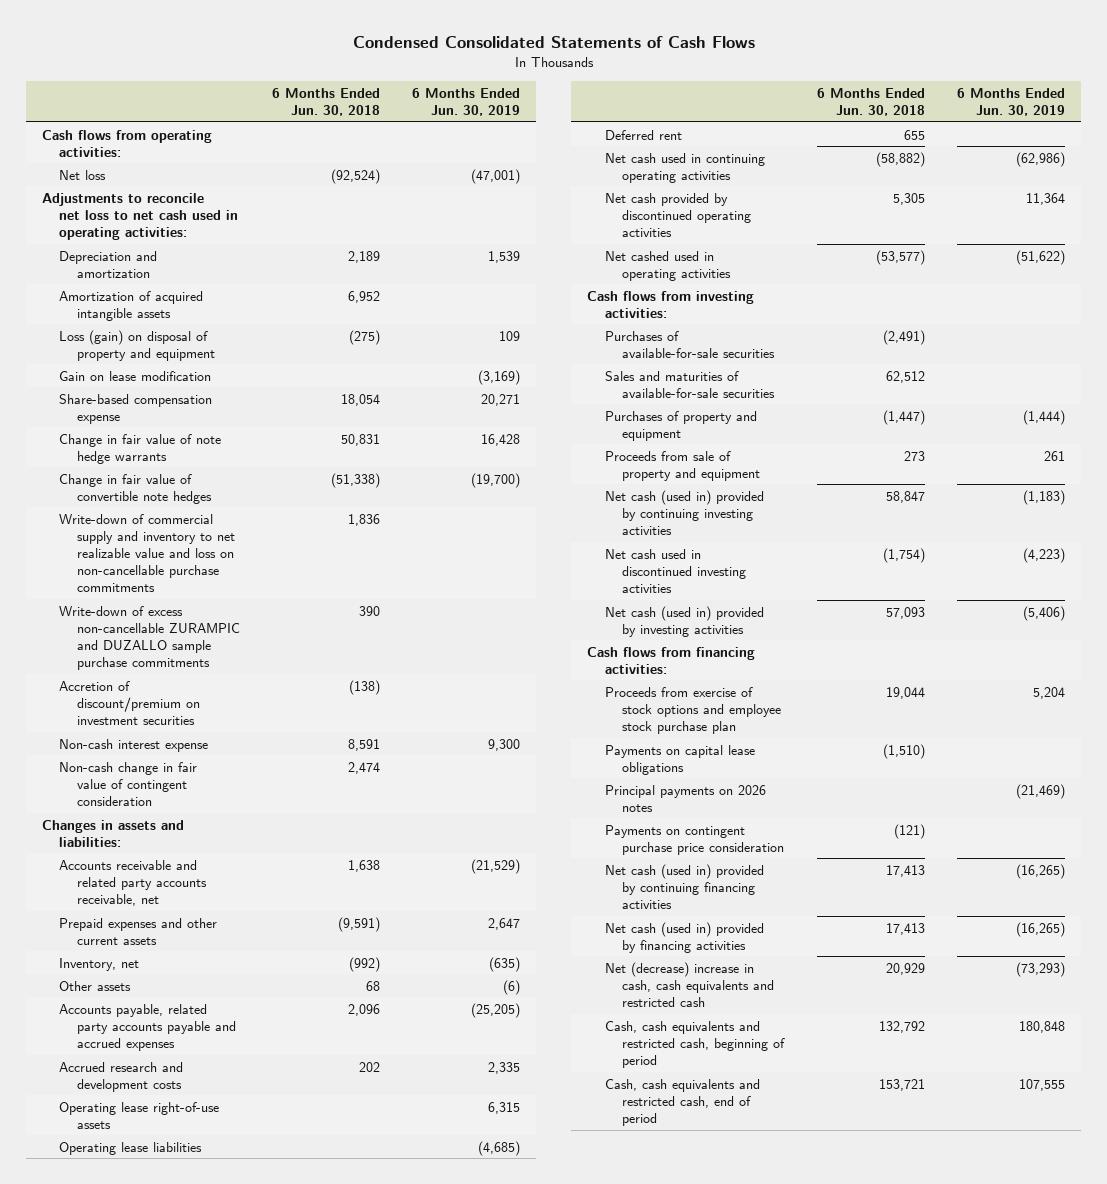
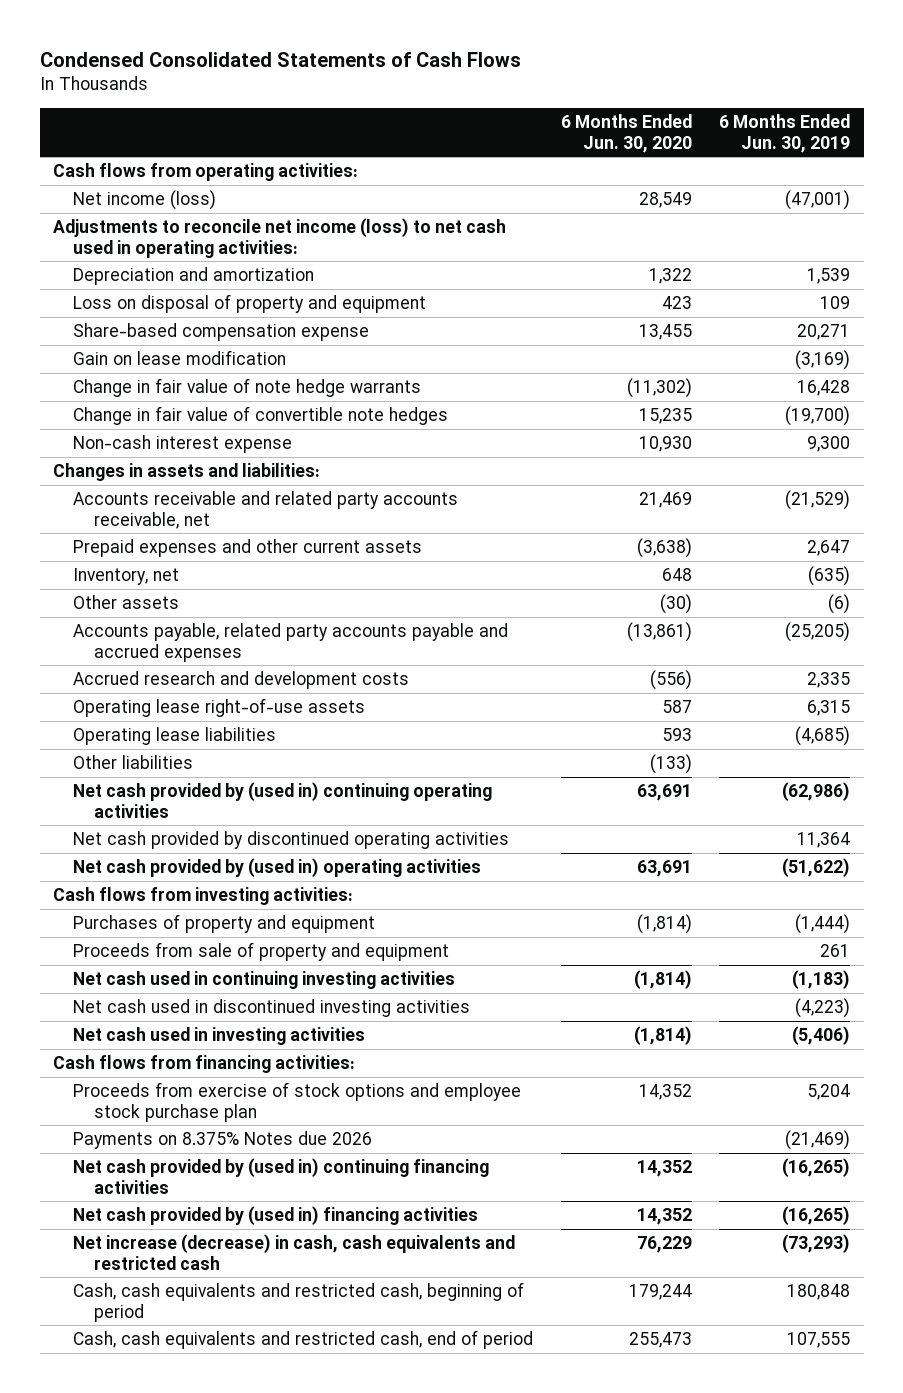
[271,87,380,117] 6 Months Ended Jun. 30, 2018 -> none
none -> [560,114,692,153] 6 Months Ended Jun. 30, 2020
[59,169,107,180] Net loss -> [73,190,217,211] Net income (loss)
[41,192,239,240] Adjustments to reconcile net loss to net cash used in operating activities: -> [53,218,507,258] Adjustments to reconcile net income (loss) to net cash used in operating activities:
[59,290,204,321] Amortization of acquired intangible assets -> none
[59,329,215,361] Loss (gain) on disposal of property and equipment -> [73,294,427,314] Loss on disposal of property and equipment
[59,370,212,381] Gain on lease modification -> [73,350,287,366] Gain on lease modification
[59,513,235,593] Write-down of commercial supply and inventory to net realizable value and loss on non-cancellable purchase commitments -> none
[59,605,240,671] Write-down of excess non-cancellable ZURAMPIC and DUZALLO sample purchase commitments -> none
[59,680,200,725] Accretion of discount/premium on investment securities -> none
[59,761,198,806] Non-cash change in fair value of contingent consideration -> none
[604,129,682,140] Deferred rent -> none
none -> [73,755,194,770] Other liabilities
[604,152,765,183] Net cash used in continuing operating activities -> [73,782,493,818] Net cash provided by (used in) continuing operating activities
[604,250,732,281] Net cashed used in operating activities -> [73,858,482,878] Net cash provided by (used in) operating activities
[604,330,776,358] Purchases of available-for-sale securities -> none
[604,370,776,398] Sales and maturities of available-for-sale securities -> none
[604,489,764,535] Net cash (used in) provided by continuing investing activities -> [73,971,456,990] Net cash used in continuing investing activities
[604,605,764,637] Net cash (used in) provided by investing activities -> [73,1027,366,1046] Net cash used in investing activities
[604,744,755,775] Payments on capital lease obligations -> none
[604,824,785,855] Payments on contingent purchase price consideration -> none
[604,784,766,812] Principal payments on 2026 notes -> [73,1131,373,1150] Payments on 8.375% Notes due 2026
[604,863,764,909] Net cash (used in) provided by continuing financing activities -> [73,1158,490,1194] Net cash provided by (used in) continuing financing activities
[604,921,764,953] Net cash (used in) provided by financing activities -> [73,1206,479,1226] Net cash provided by (used in) financing activities
[604,961,775,1007] Net (decrease) increase in cash, cash equivalents and restricted cash -> [73,1234,516,1270] Net increase (decrease) in cash, cash equivalents and restricted cash

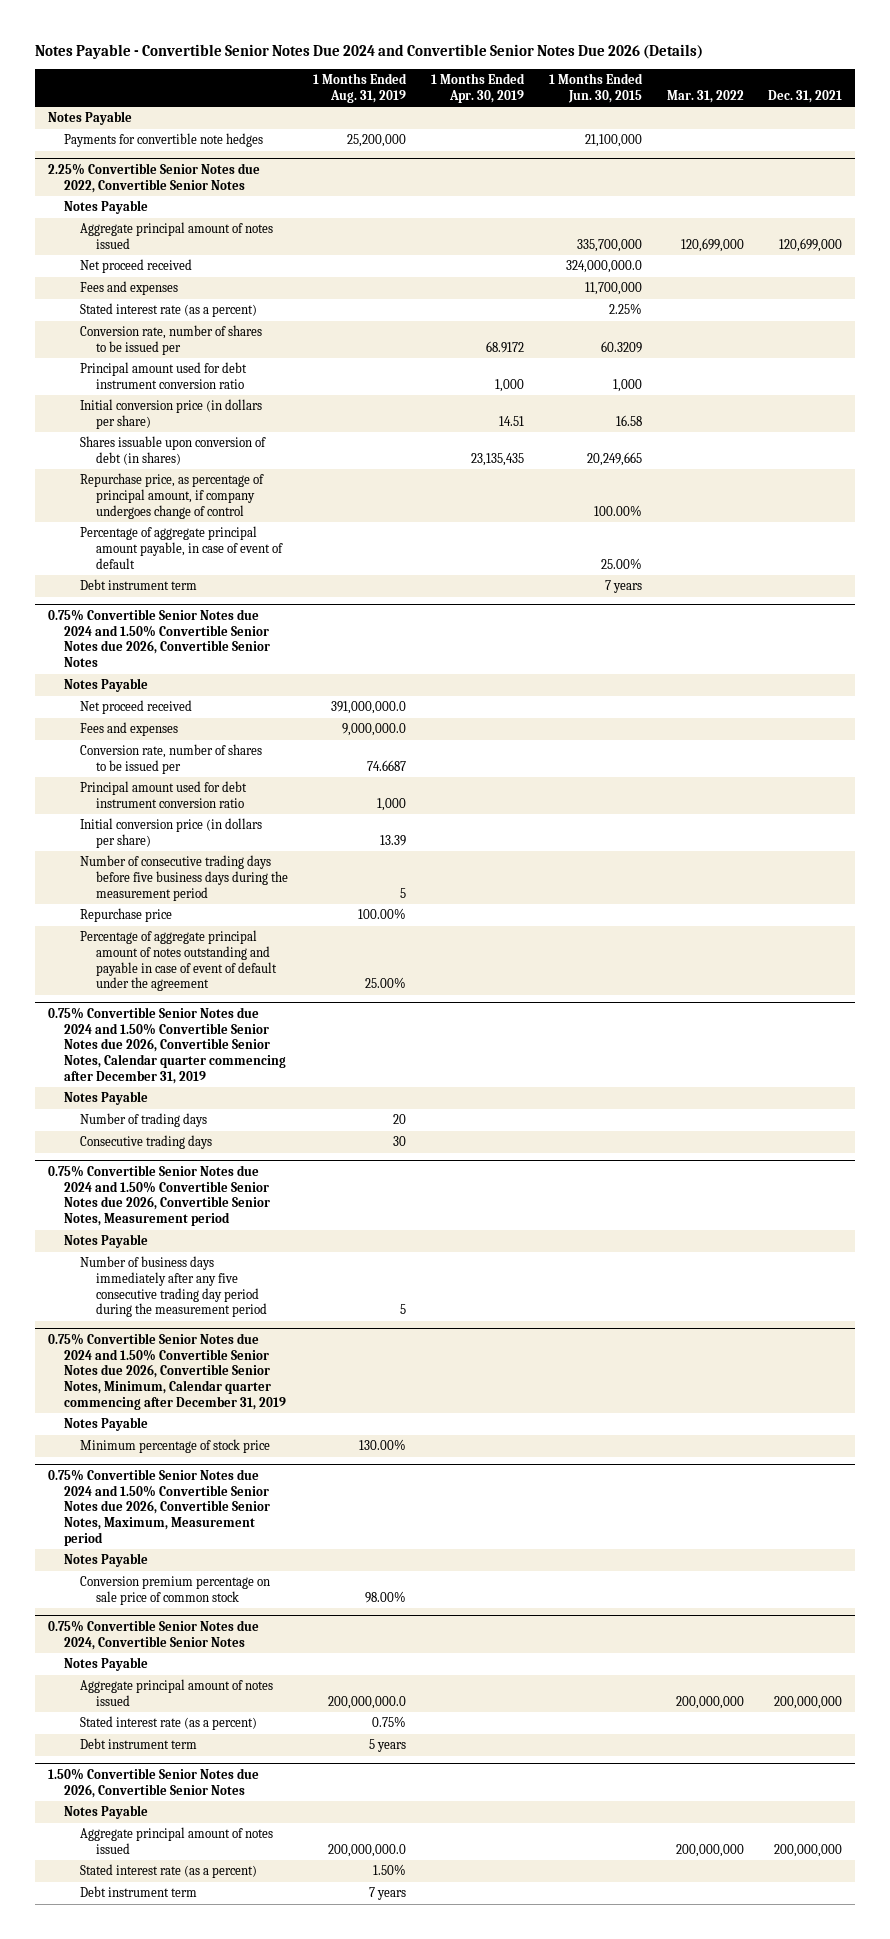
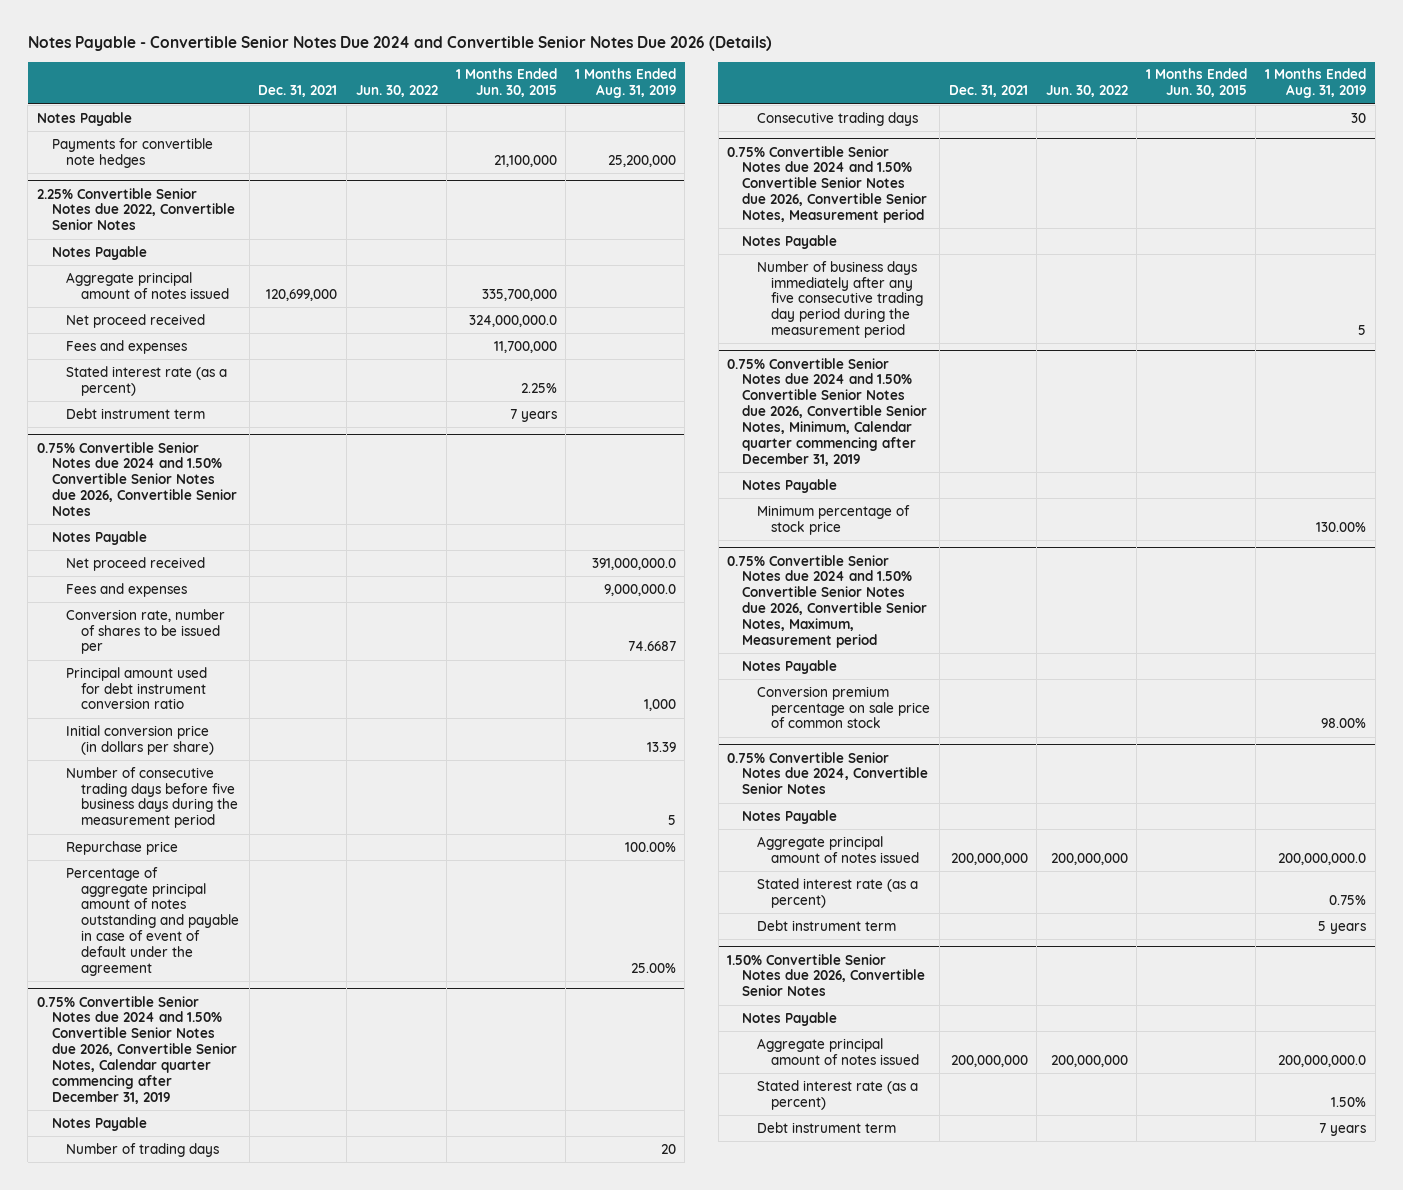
[430,72,525,103] 1 Months Ended Apr. 30, 2019 -> none
[666,89,744,103] Mar. 31, 2022 -> none
none -> [355,85,438,98] Jun. 30, 2022
[79,325,262,355] Conversion rate, number of shares to be issued per -> none
[79,362,247,389] Principal amount used for debt instrument conversion ratio -> none
[79,399,262,429] Initial conversion price (in dollars per share) -> none
[79,436,266,465] Shares issuable upon conversion of debt (in shares) -> none
[79,473,264,519] Repurchase price, as percentage of principal amount, if company undergoes change of control -> none
[79,526,283,569] Percentage of aggregate principal amount payable, in case of event of default -> none

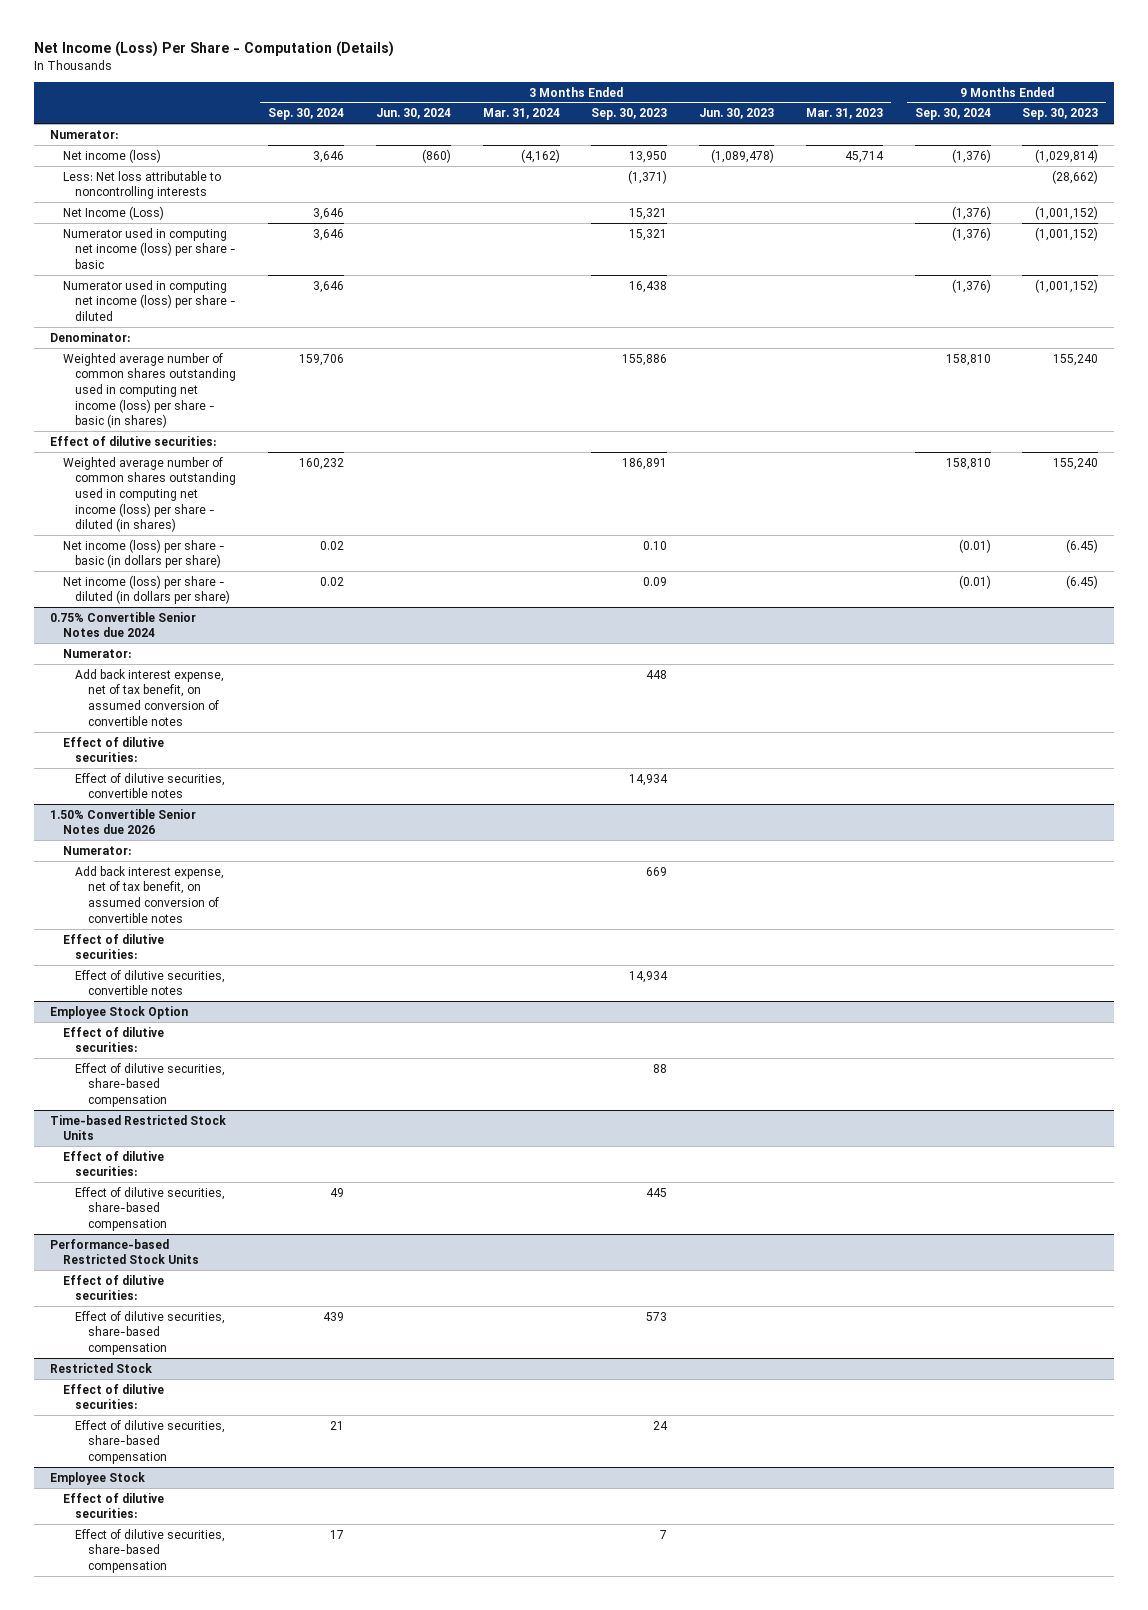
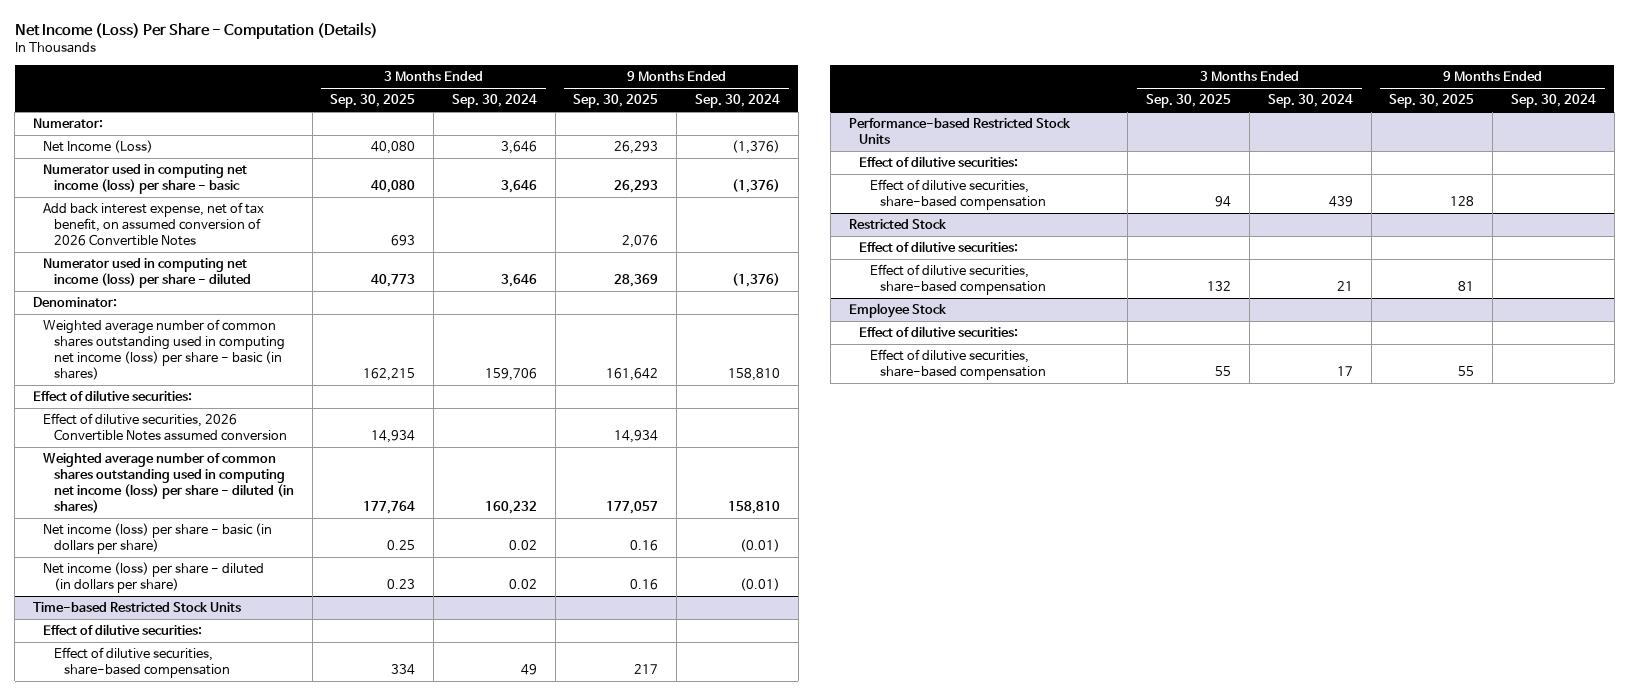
[375,108,451,120] Jun. 30, 2024 -> none
[482,108,560,120] Mar. 31, 2024 -> none
[591,108,668,121] Sep. 30, 2023 -> none
[699,108,775,120] Jun. 30, 2023 -> none
[805,108,883,120] Mar. 31, 2023 -> none
[1022,108,1099,121] Sep. 30, 2023 -> none
none -> [330,94,416,109] Sep. 30, 2025
none -> [573,94,659,109] Sep. 30, 2025
[62,148,161,163] Net income (loss) -> none
[62,170,221,200] Less: Net loss attributable to noncontrolling interests -> none
none -> [43,202,265,247] Add back interest expense, net of tax benefit, on assumed conversion of 2026 Convertible Notes
none -> [43,413,287,442] Effect of dilutive securities, 2026 Convertible Notes assumed conversion
[50,611,197,638] 0.75% Convertible Senior Notes due 2024 -> none
[62,648,131,658] Numerator: -> none
[75,668,225,726] Add back interest expense, net of tax benefit, on assumed conversion of convertible notes -> none
[62,736,164,763] Effect of dilutive securities: -> none
[75,772,226,799] Effect of dilutive securities, convertible notes -> none
[50,808,197,835] 1.50% Convertible Senior Notes due 2026 -> none
[62,845,131,855] Numerator: -> none
[75,865,225,923] Add back interest expense, net of tax benefit, on assumed conversion of convertible notes -> none
[62,933,164,960] Effect of dilutive securities: -> none
[75,969,226,996] Effect of dilutive securities, convertible notes -> none
[50,1005,189,1019] Employee Stock Option -> none
[62,1026,164,1053] Effect of dilutive securities: -> none
[75,1062,226,1107] Effect of dilutive securities, share-based compensation -> none

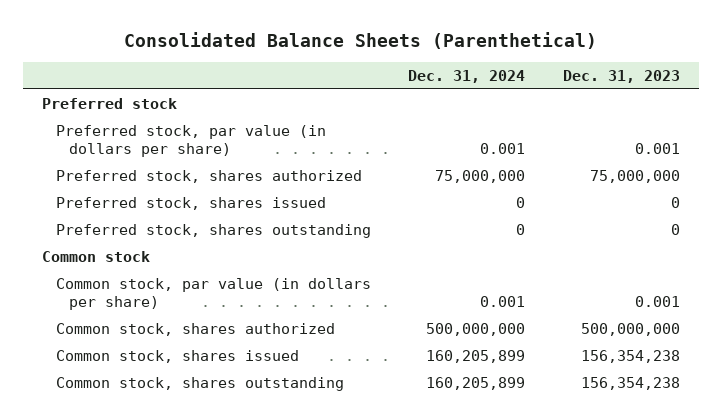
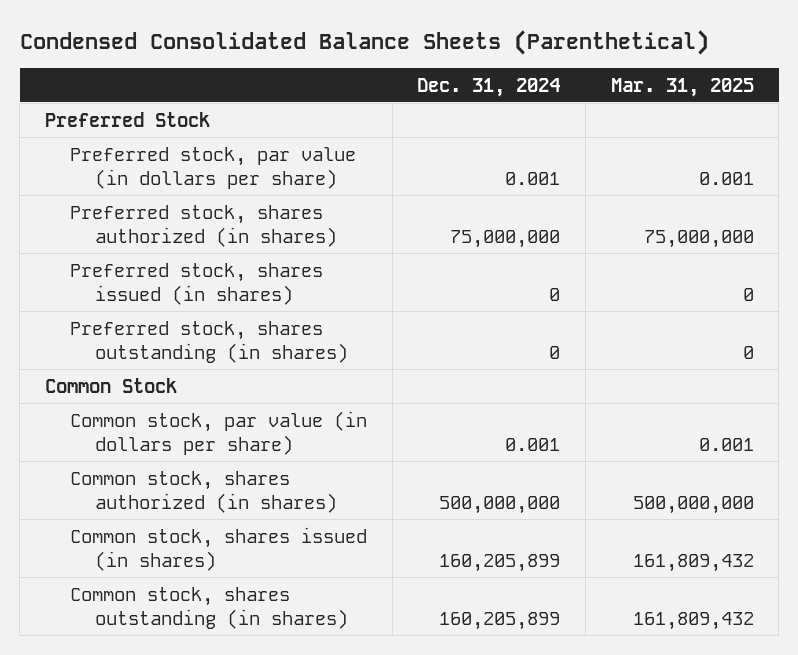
[124,31,598,49] Consolidated Balance Sheets (Parenthetical) -> [19,30,709,56] Condensed Consolidated Balance Sheets (Parenthetical)
[563,69,681,83] Dec. 31, 2023 -> none
none -> [610,77,754,97] Mar. 31, 2025
[42,97,178,109] Preferred stock -> [44,111,210,127] Preferred Stock
[55,169,362,183] Preferred stock, shares authorized -> [69,204,338,247] Preferred stock, shares authorized (in shares)
[55,196,326,210] Preferred stock, shares issued -> [69,262,323,305] Preferred stock, shares issued (in shares)
[55,223,371,238] Preferred stock, shares outstanding -> [69,320,349,363] Preferred stock, shares outstanding (in shares)
[42,250,151,262] Common stock -> [44,377,177,393] Common Stock
[55,322,335,336] Common stock, shares authorized -> [69,470,338,513] Common stock, shares authorized (in shares)
[55,349,299,363] Common stock, shares issued -> [69,526,367,571] Common stock, shares issued (in shares)
[55,376,344,391] Common stock, shares outstanding -> [69,586,349,629] Common stock, shares outstanding (in shares)

